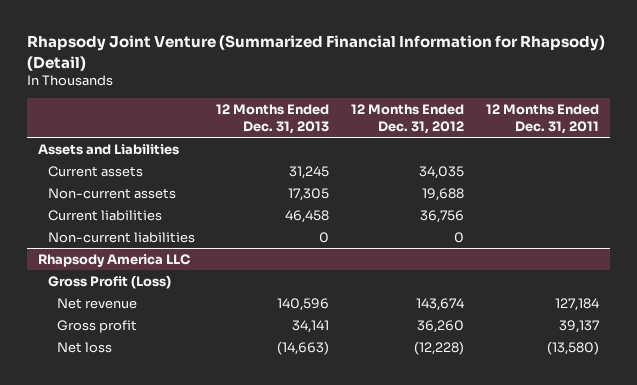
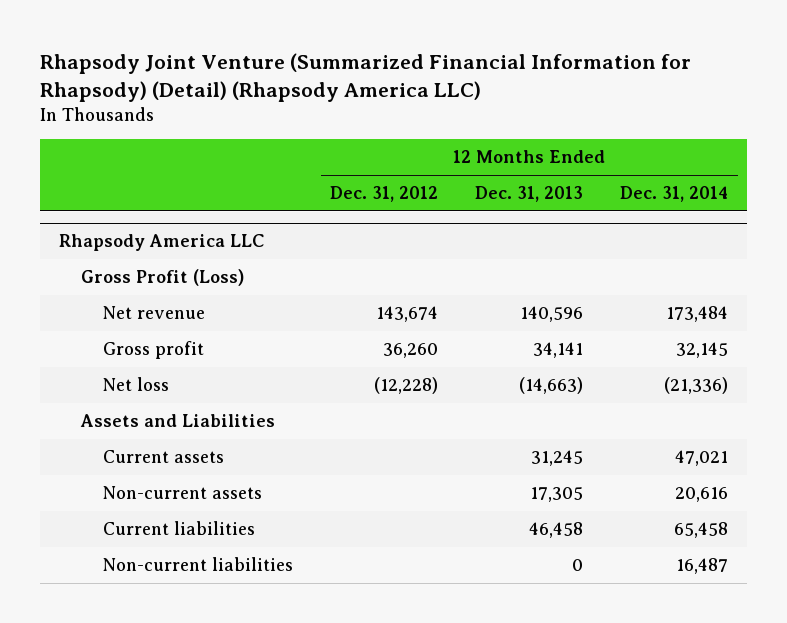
[26,35,605,71] Rhapsody Joint Venture (Summarized Financial Information for Rhapsody) (Detail) -> [40,52,692,102] Rhapsody Joint Venture (Summarized Financial Information for Rhapsody) (Detail) (Rhapsody America LLC)
[486,104,600,134] 12 Months Ended Dec. 31, 2011 -> none
none -> [620,186,729,203] Dec. 31, 2014
[37,143,179,155] Assets and Liabilities -> none
[47,165,143,177] Current assets -> none
[47,187,176,199] Non-current assets -> none
[47,209,162,221] Current liabilities -> none
[47,231,195,243] Non-current liabilities -> none
none -> [80,414,276,428] Assets and Liabilities
none -> [103,450,225,464] Current assets
none -> [103,486,263,500] Non-current assets
none -> [103,521,256,536] Current liabilities
none -> [103,557,294,572] Non-current liabilities

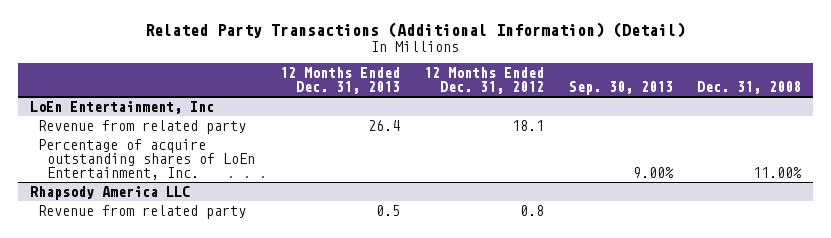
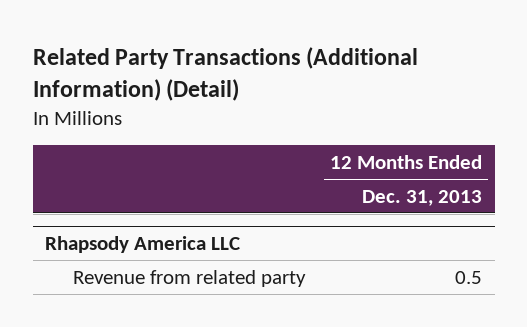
[424,67,545,95] 12 Months Ended Dec. 31, 2012 -> none
[568,81,673,96] Sep. 30, 2013 -> none
[697,81,802,95] Dec. 31, 2008 -> none
[29,100,214,114] LoEn Entertainment, Inc -> none
[38,119,247,134] Revenue from related party -> none
[38,138,256,180] Percentage of acquire outstanding shares of LoEn Entertainment, Inc. -> none

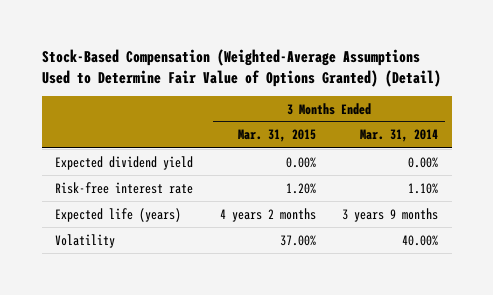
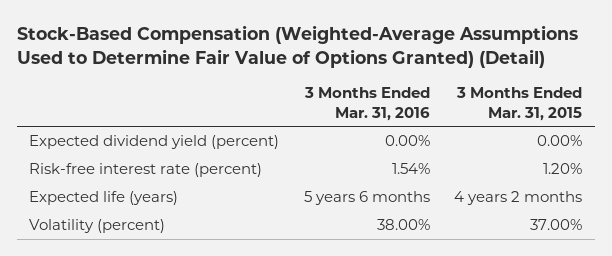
[360,129,439,143] Mar. 31, 2014 -> none
none -> [303,87,430,121] 3 Months Ended Mar. 31, 2016
[54,155,193,170] Expected dividend yield -> [29,135,280,150] Expected dividend yield (percent)
[54,181,193,194] Risk-free interest rate -> [29,163,263,178] Risk-free interest rate (percent)
[54,233,115,248] Volatility -> [29,219,166,234] Volatility (percent)

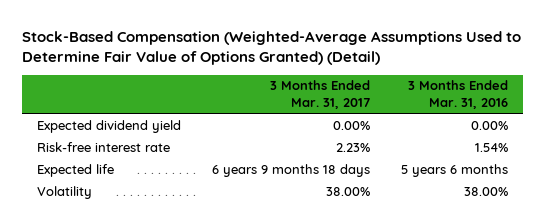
[456,87,583,121] 3 Months Ended Mar. 31, 2015 -> none
none -> [269,80,370,109] 3 Months Ended Mar. 31, 2017
[29,135,280,150] Expected dividend yield (percent) -> [36,119,181,133] Expected dividend yield
[29,163,263,178] Risk-free interest rate (percent) -> [36,141,170,152] Risk-free interest rate
[29,191,179,206] Expected life (years) -> [36,163,114,177] Expected life
[29,219,166,234] Volatility (percent) -> [36,185,92,199] Volatility

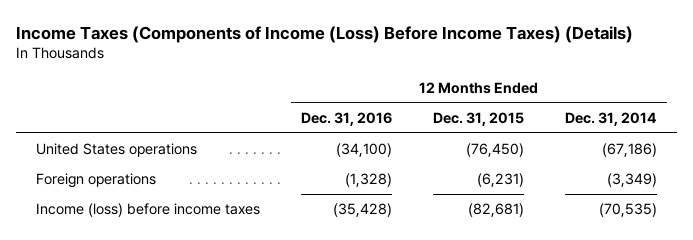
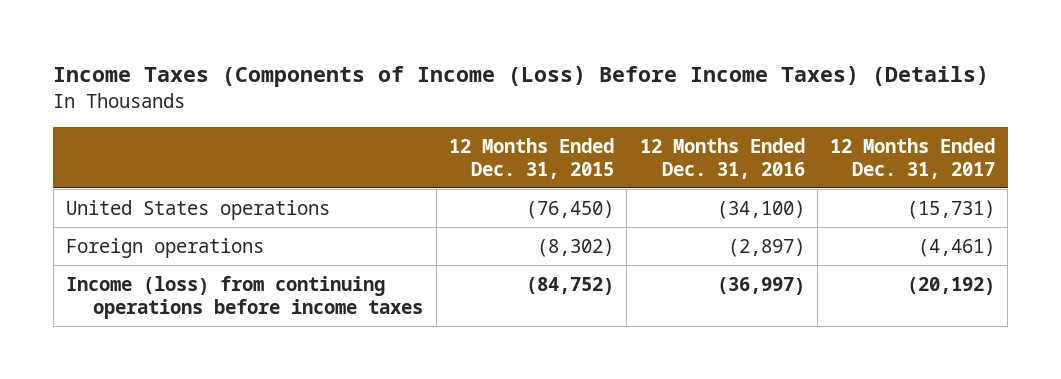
[564,112,657,127] Dec. 31, 2014 -> none
none -> [830,137,996,179] 12 Months Ended Dec. 31, 2017
[345,173,393,188] (1,328) -> [727,237,805,257] (2,897)
[477,173,525,188] (6,231) -> [536,237,614,257] (8,302)
[36,203,261,218] Income (loss) before income taxes -> [65,275,424,319] Income (loss) from continuing operations before income taxes
[333,203,393,218] (35,428) -> [716,276,805,295] (36,997)
[468,203,525,218] (82,681) -> [525,276,614,295] (84,752)

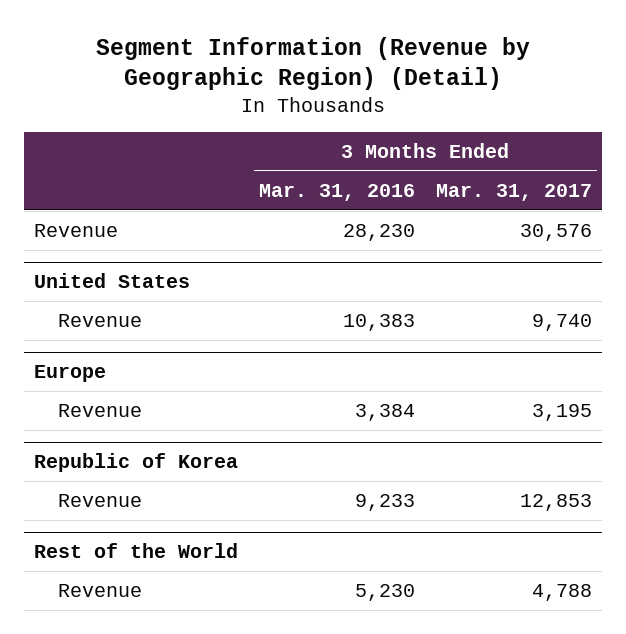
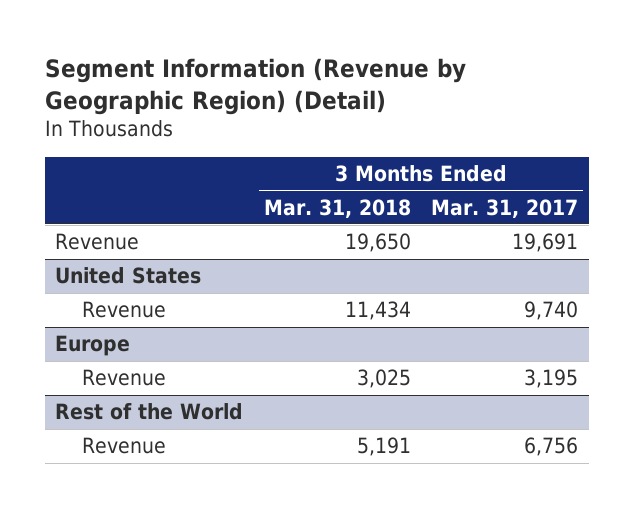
[258,184,415,202] Mar. 31, 2016 -> none
none -> [263,198,411,218] Mar. 31, 2018
[519,224,592,242] 30,576 -> [512,233,579,253] 19,691
[34,453,239,473] Republic of Korea -> none
[57,494,142,508] Revenue -> none
[531,584,592,602] 4,788 -> [524,437,579,457] 6,756

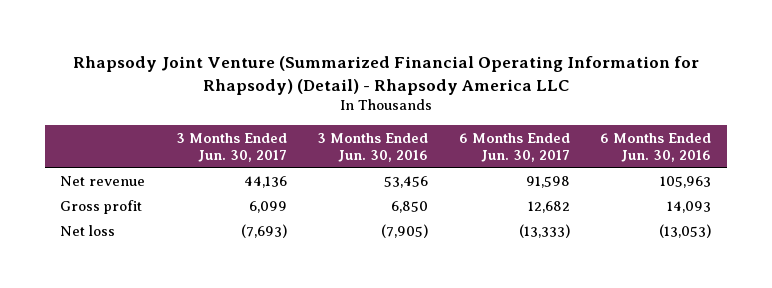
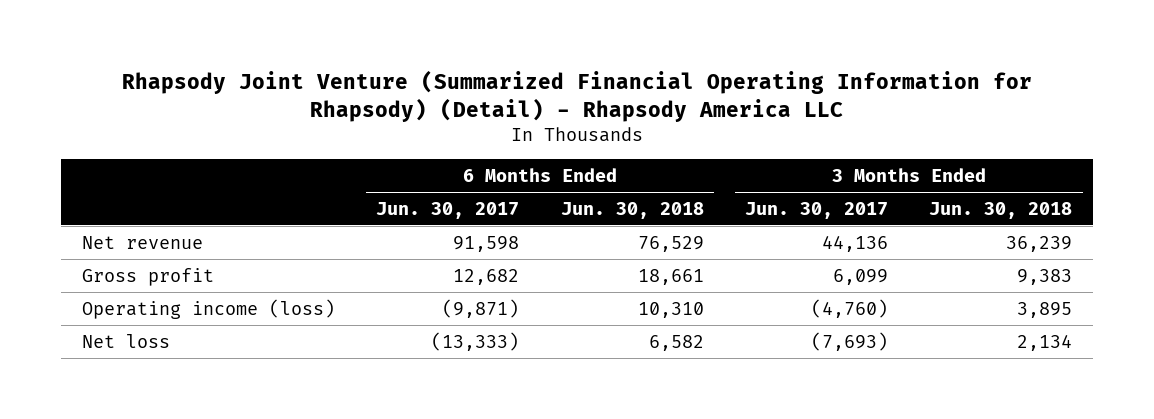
[317,132,429,162] 3 Months Ended Jun. 30, 2016 -> none
[600,132,712,162] 6 Months Ended Jun. 30, 2016 -> none
none -> [560,201,704,219] Jun. 30, 2018
none -> [929,201,1073,219] Jun. 30, 2018
none -> [81,298,335,319] Operating income (loss)

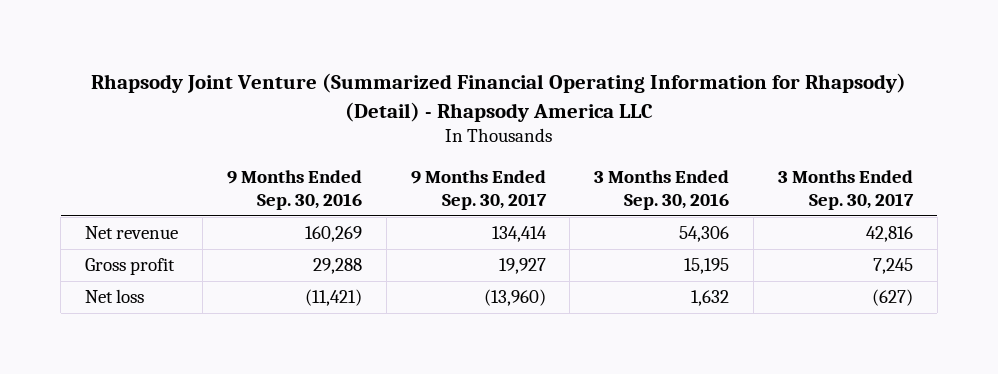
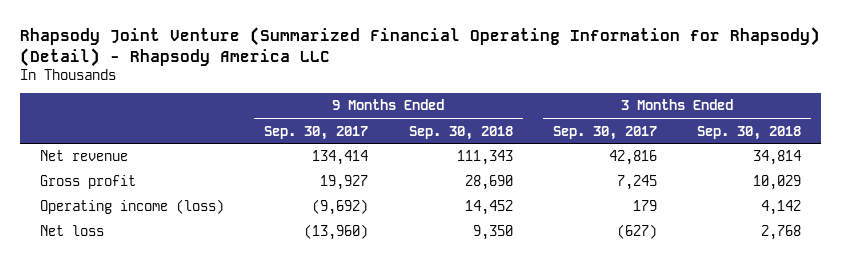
[226,169,362,210] 9 Months Ended Sep. 30, 2016 -> none
[594,169,730,210] 3 Months Ended Sep. 30, 2016 -> none
none -> [408,125,513,140] Sep. 30, 2018
none -> [697,125,802,140] Sep. 30, 2018
none -> [39,199,224,215] Operating income (loss)

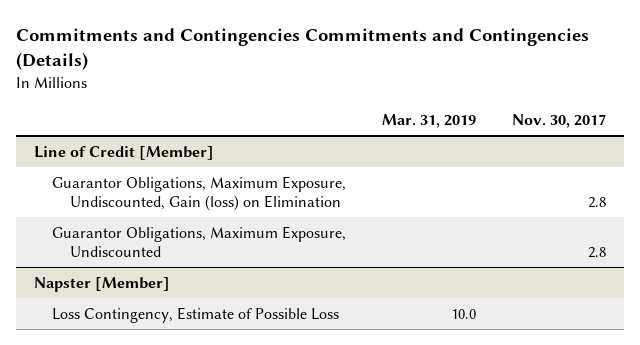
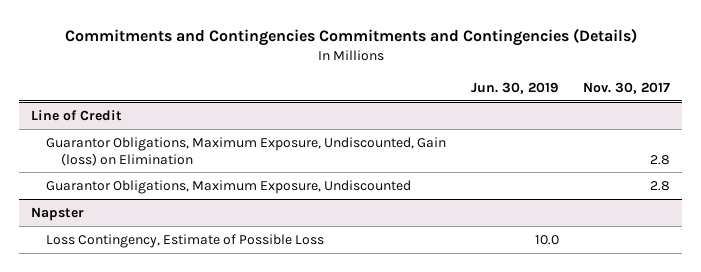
[381,114,476,129] Mar. 31, 2019 -> none
none -> [470,81,559,94] Jun. 30, 2019
[33,145,214,160] Line of Credit [Member] -> [31,109,123,121] Line of Credit
[33,276,170,292] Napster [Member] -> [31,206,85,221] Napster

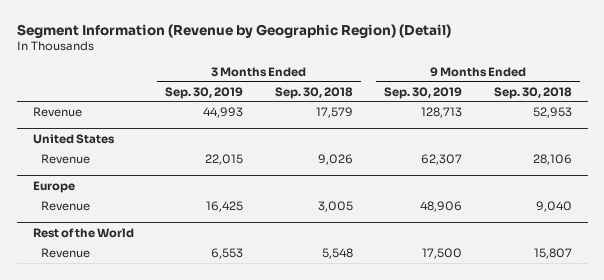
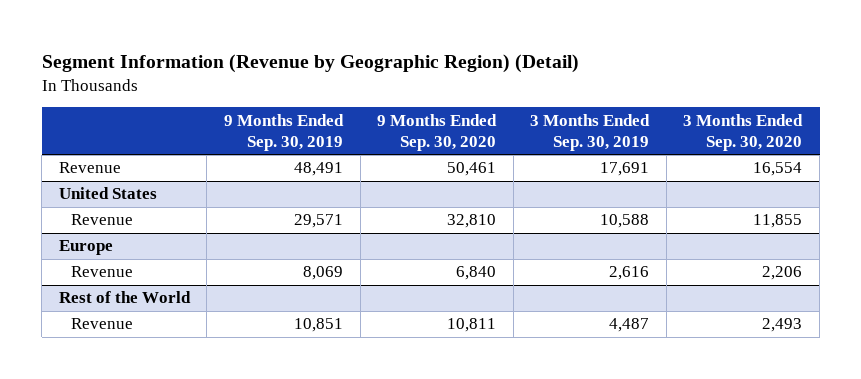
[274,86,353,99] Sep. 30, 2018 -> none
[493,86,572,99] Sep. 30, 2018 -> none
none -> [377,113,498,151] 9 Months Ended Sep. 30, 2020
none -> [683,113,804,151] 3 Months Ended Sep. 30, 2020
[203,107,244,119] 44,993 -> [600,162,650,177] 17,691
[421,107,463,119] 128,713 -> [294,162,344,177] 48,491
[205,154,244,166] 22,015 -> [600,214,650,229] 10,588
[421,154,463,166] 62,307 -> [294,214,344,229] 29,571
[206,201,244,213] 16,425 -> [609,266,650,281] 2,616
[420,201,463,213] 48,906 -> [303,266,344,281] 8,069
[211,248,244,260] 6,553 -> [609,318,650,333] 4,487
[422,248,463,260] 17,500 -> [294,318,344,333] 10,851

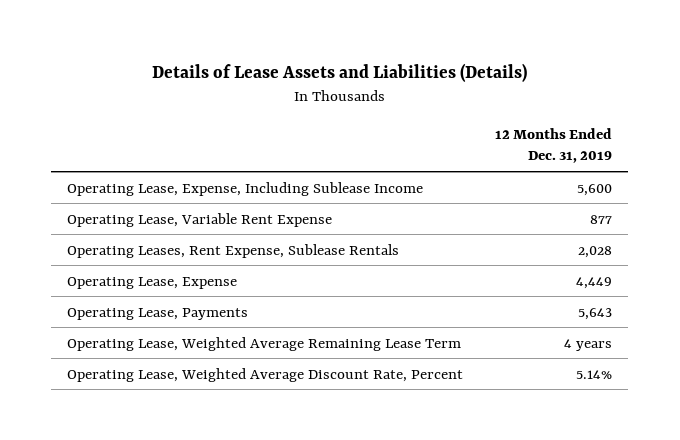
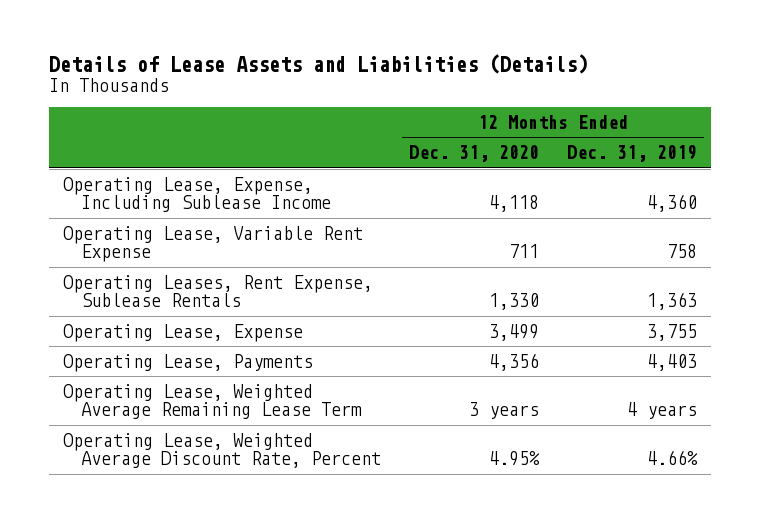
none -> [409,145,540,163] Dec. 31, 2020
[577,183,613,196] 5,600 -> [646,194,697,213] 4,360
[590,214,613,224] 877 -> [666,244,697,259] 758
[578,245,613,258] 2,028 -> [646,292,697,311] 1,363
[576,276,613,289] 4,449 -> [646,323,697,341] 3,755
[578,307,613,320] 5,643 -> [646,353,697,371] 4,403
[576,369,613,379] 5.14% -> [646,450,698,466] 4.66%

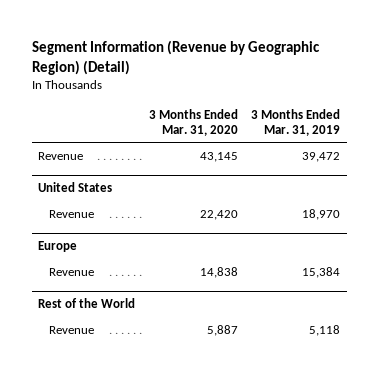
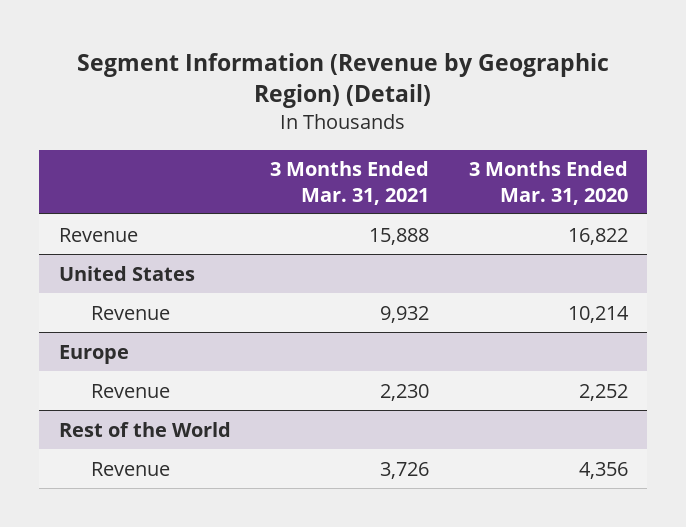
[251,108,341,136] 3 Months Ended Mar. 31, 2019 -> none
none -> [270,161,430,205] 3 Months Ended Mar. 31, 2021
[199,151,238,162] 43,145 -> [567,227,628,245] 16,822
[199,209,238,220] 22,420 -> [567,305,629,323] 10,214
[199,266,238,278] 14,838 -> [578,383,628,401] 2,252
[206,324,238,336] 5,887 -> [578,461,628,479] 4,356

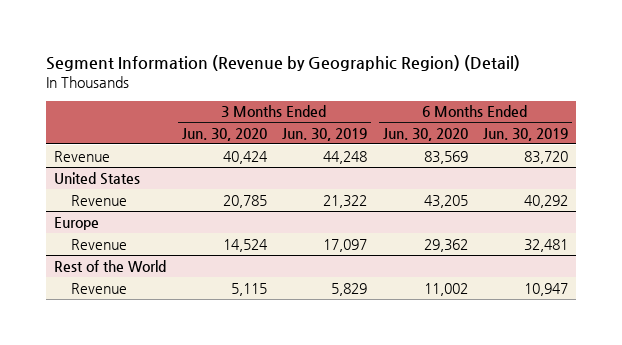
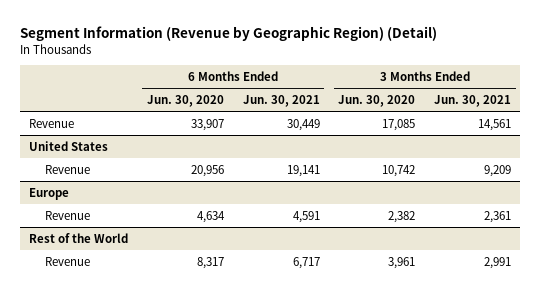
[282,127,368,141] Jun. 30, 2019 -> none
[483,127,569,141] Jun. 30, 2019 -> none
none -> [242,95,320,108] Jun. 30, 2021
none -> [433,95,511,108] Jun. 30, 2021
[222,150,268,164] 40,424 -> [382,118,416,131] 17,085
[423,150,468,164] 83,569 -> [191,118,225,131] 33,907
[222,194,267,208] 20,785 -> [382,164,416,177] 10,742
[423,194,468,208] 43,205 -> [191,164,225,177] 20,956
[222,238,268,252] 14,524 -> [388,210,416,223] 2,382
[423,238,468,252] 29,362 -> [197,210,226,223] 4,634
[230,282,267,296] 5,115 -> [388,256,416,269] 3,961
[423,282,468,296] 11,002 -> [197,256,225,269] 8,317

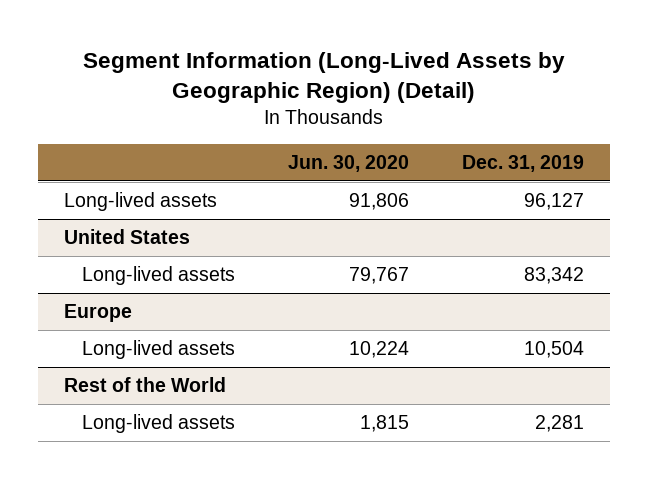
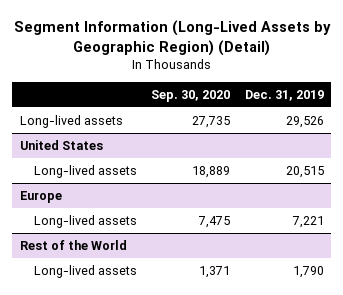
[287,155,409,173] Jun. 30, 2020 -> none
none -> [151,89,231,102] Sep. 30, 2020
[523,193,584,211] 96,127 -> [285,116,324,129] 29,526
[523,267,584,285] 83,342 -> [285,166,324,179] 20,515
[523,341,584,359] 10,504 -> [291,216,324,229] 7,221
[534,415,584,433] 2,281 -> [292,266,324,279] 1,790

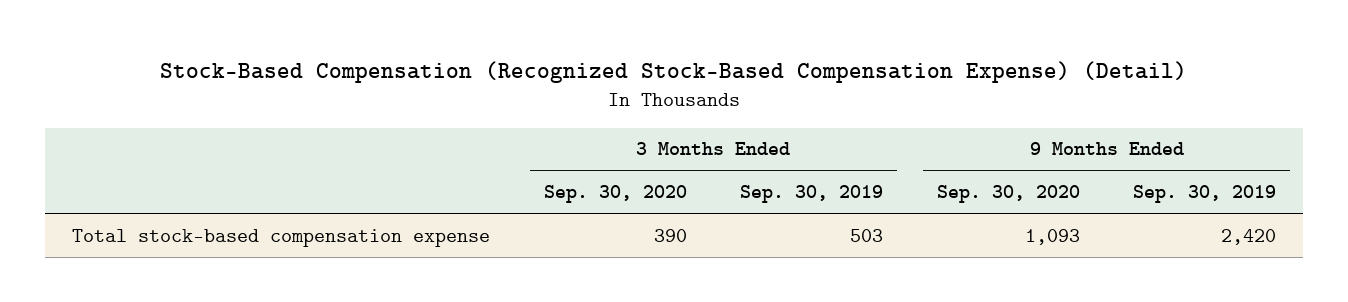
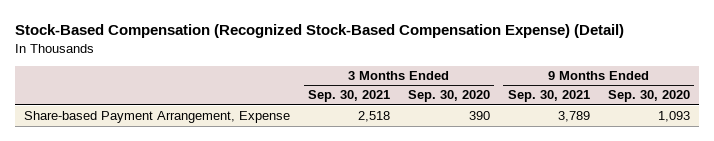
[740,185,884,204] Sep. 30, 2019 -> none
[1133,185,1277,204] Sep. 30, 2019 -> none
none -> [308,90,391,103] Sep. 30, 2021
none -> [507,90,590,103] Sep. 30, 2021
[72,228,491,247] Total stock-based compensation expense -> [24,111,291,124] Share-based Payment Arrangement, Expense

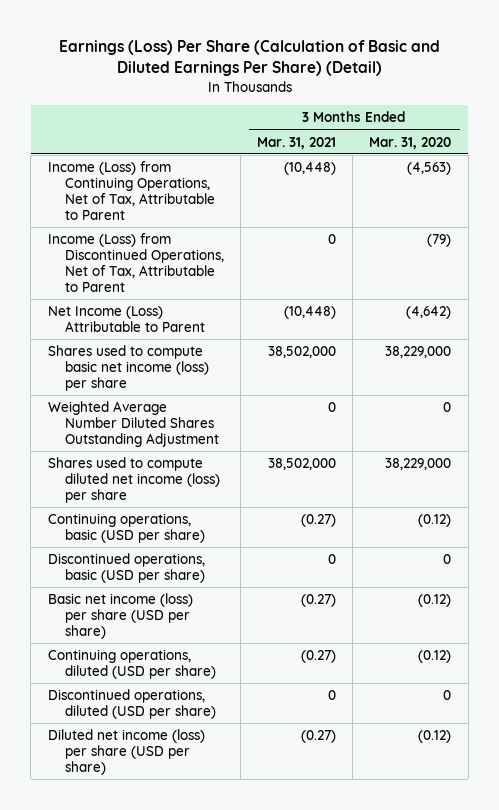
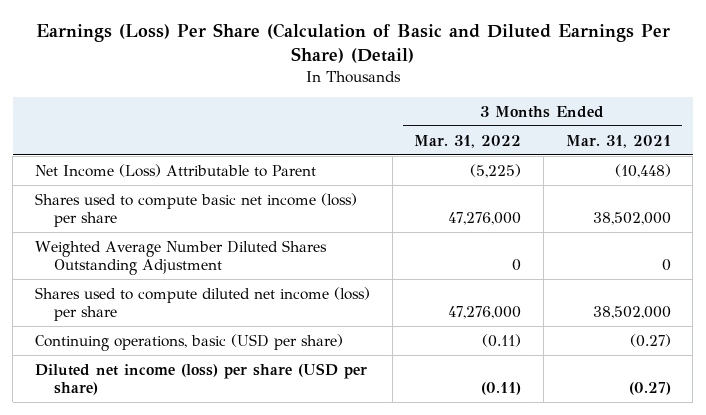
[369,136,452,149] Mar. 31, 2020 -> none
none -> [414,134,522,148] Mar. 31, 2022
[47,160,215,221] Income (Loss) from Continuing Operations, Net of Tax, Attributable to Parent -> none
[47,232,224,293] Income (Loss) from Discontinued Operations, Net of Tax, Attributable to Parent -> none
[47,552,205,584] Discontinued operations, basic (USD per share) -> none
[47,592,193,640] Basic net income (loss) per share (USD per share) -> none
[47,648,216,680] Continuing operations, diluted (USD per share) -> none
[47,688,216,720] Discontinued operations, diluted (USD per share) -> none

